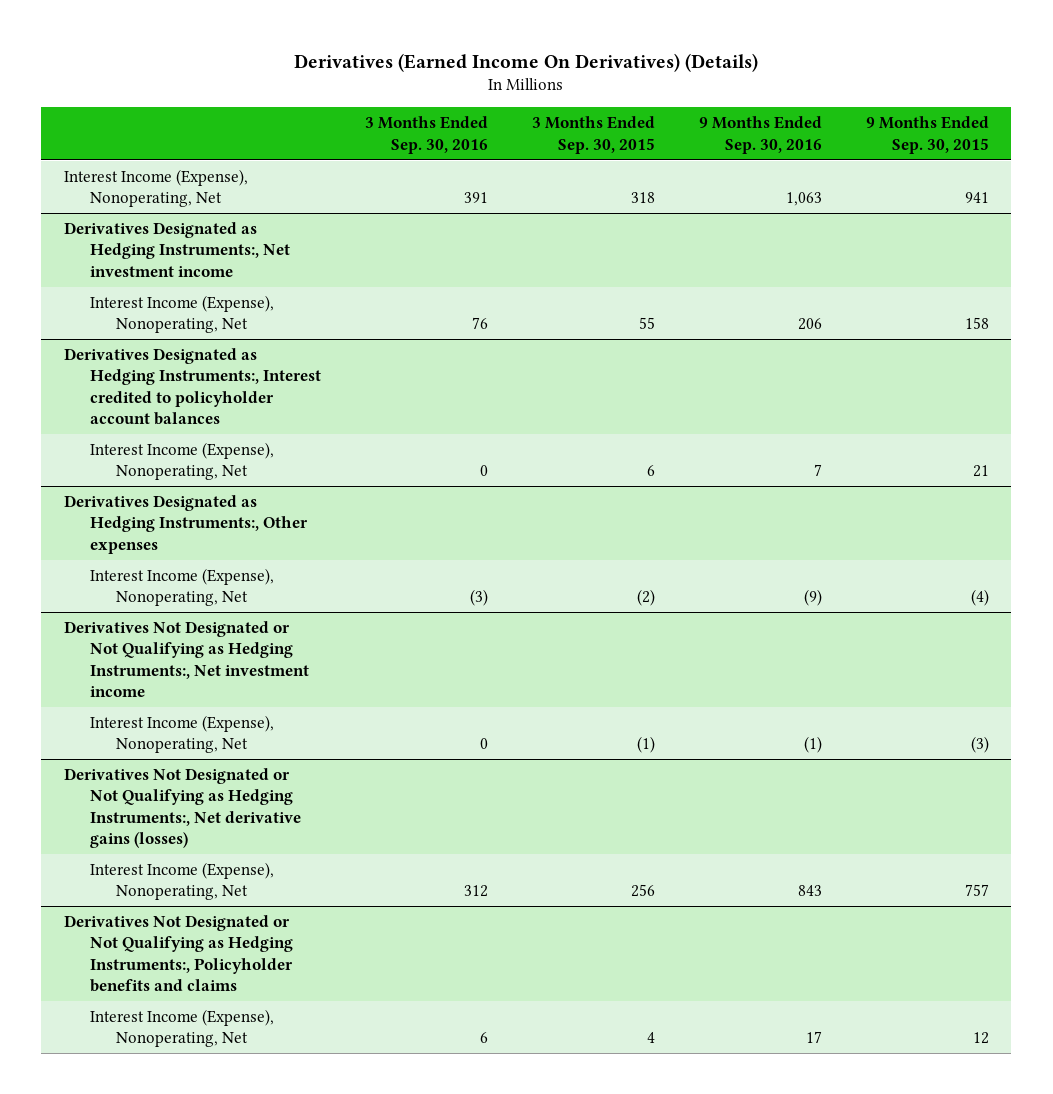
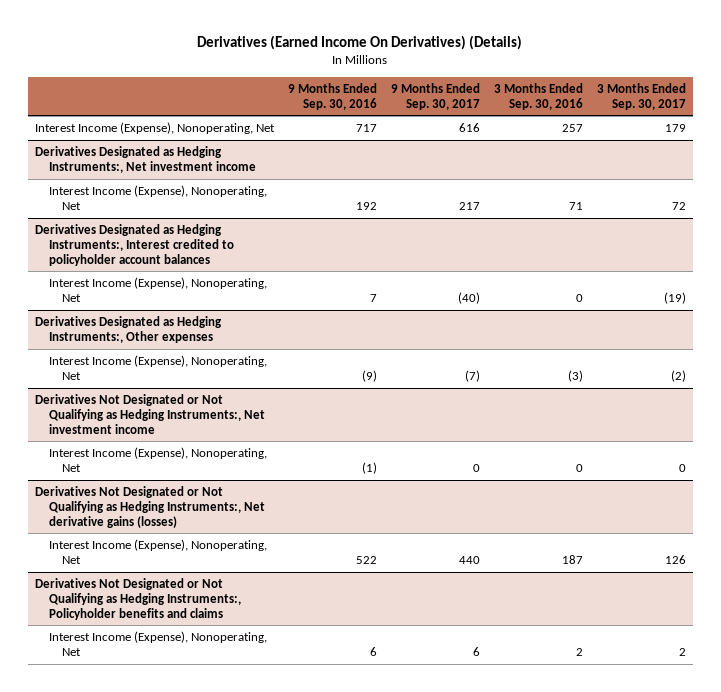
[532,116,656,154] 3 Months Ended Sep. 30, 2015 -> none
[866,116,990,154] 9 Months Ended Sep. 30, 2015 -> none
none -> [390,82,480,110] 9 Months Ended Sep. 30, 2017
none -> [596,82,686,110] 3 Months Ended Sep. 30, 2017
[464,192,489,204] 391 -> [561,123,583,132] 257
[786,192,823,207] 1,063 -> [355,123,377,132] 717
[472,317,489,330] 76 -> [568,201,583,210] 71
[798,318,823,331] 206 -> [355,201,377,210] 192
[464,885,489,898] 312 -> [561,554,583,564] 187
[798,885,823,897] 843 -> [355,555,377,564] 522
[480,1032,489,1044] 6 -> [575,647,583,656] 2
[806,1031,823,1044] 17 -> [369,646,377,656] 6

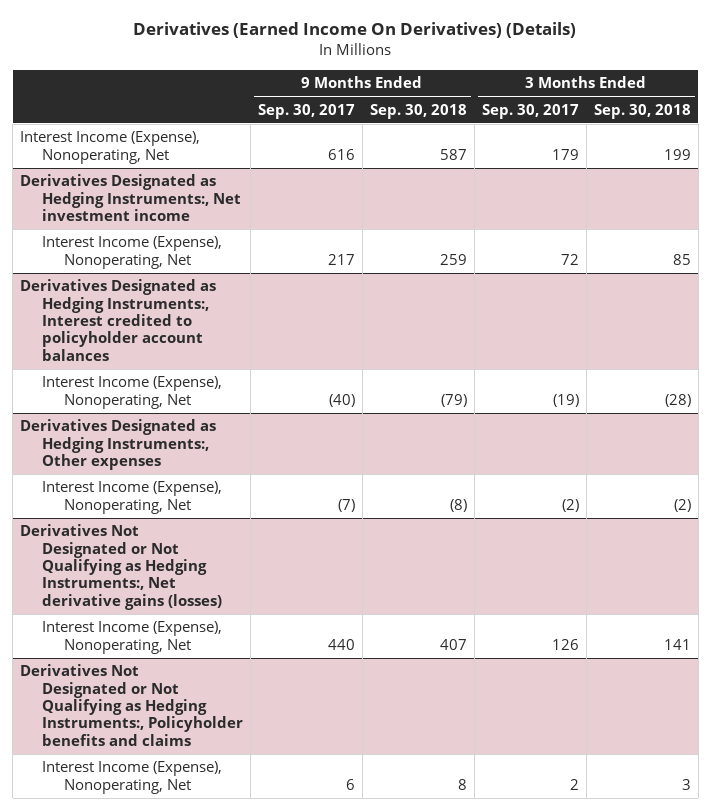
[287,82,377,110] 9 Months Ended Sep. 30, 2016 -> none
[493,82,583,110] 3 Months Ended Sep. 30, 2016 -> none
none -> [369,103,467,119] Sep. 30, 2018
none -> [593,103,691,119] Sep. 30, 2018
[34,393,265,434] Derivatives Not Designated or Not Qualifying as Hedging Instruments:, Net investment income -> none
[48,446,267,472] Interest Income (Expense), Nonoperating, Net -> none

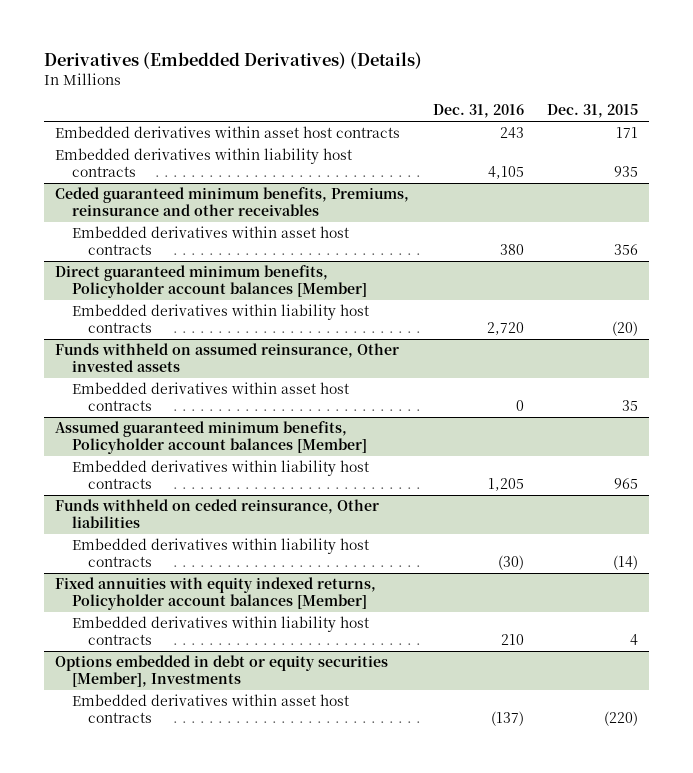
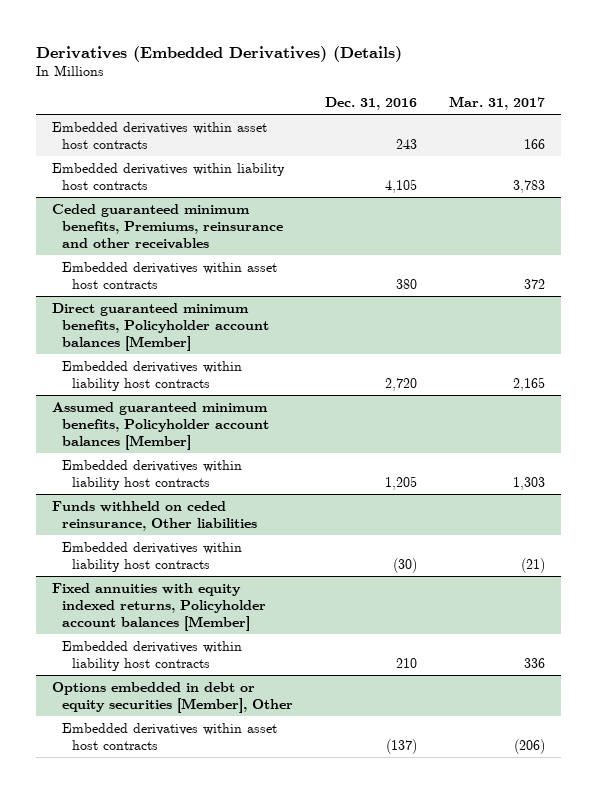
[546,104,638,119] Dec. 31, 2015 -> none
none -> [448,95,545,110] Mar. 31, 2017
[55,343,400,372] Funds withheld on assumed reinsurance, Other invested assets -> none
[71,382,349,411] Embedded derivatives within asset host contracts -> none
[55,655,389,687] Options embedded in debt or equity securities [Member], Investments -> [52,681,294,713] Options embedded in debt or equity securities [Member], Other

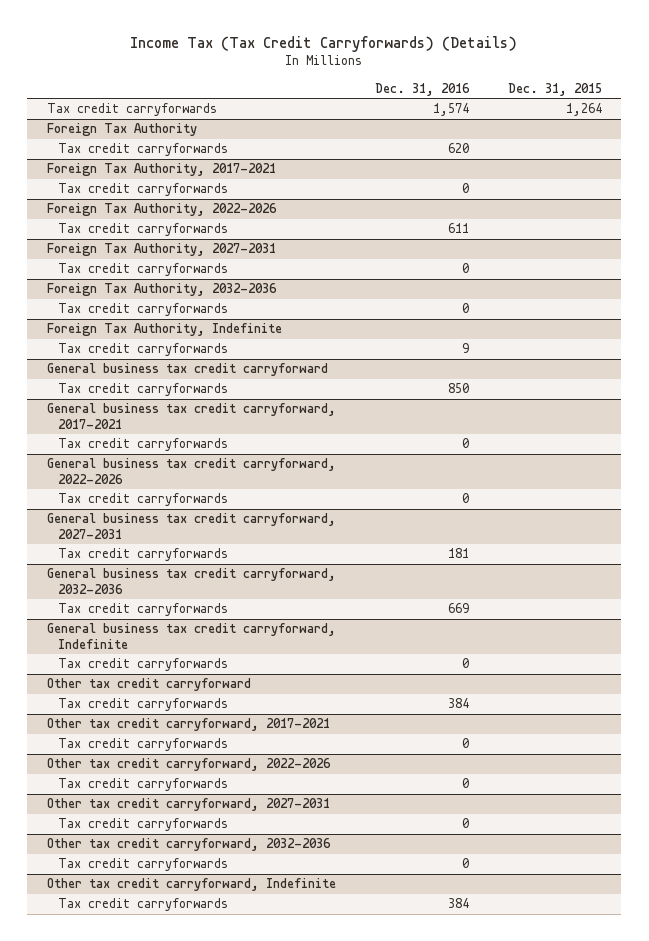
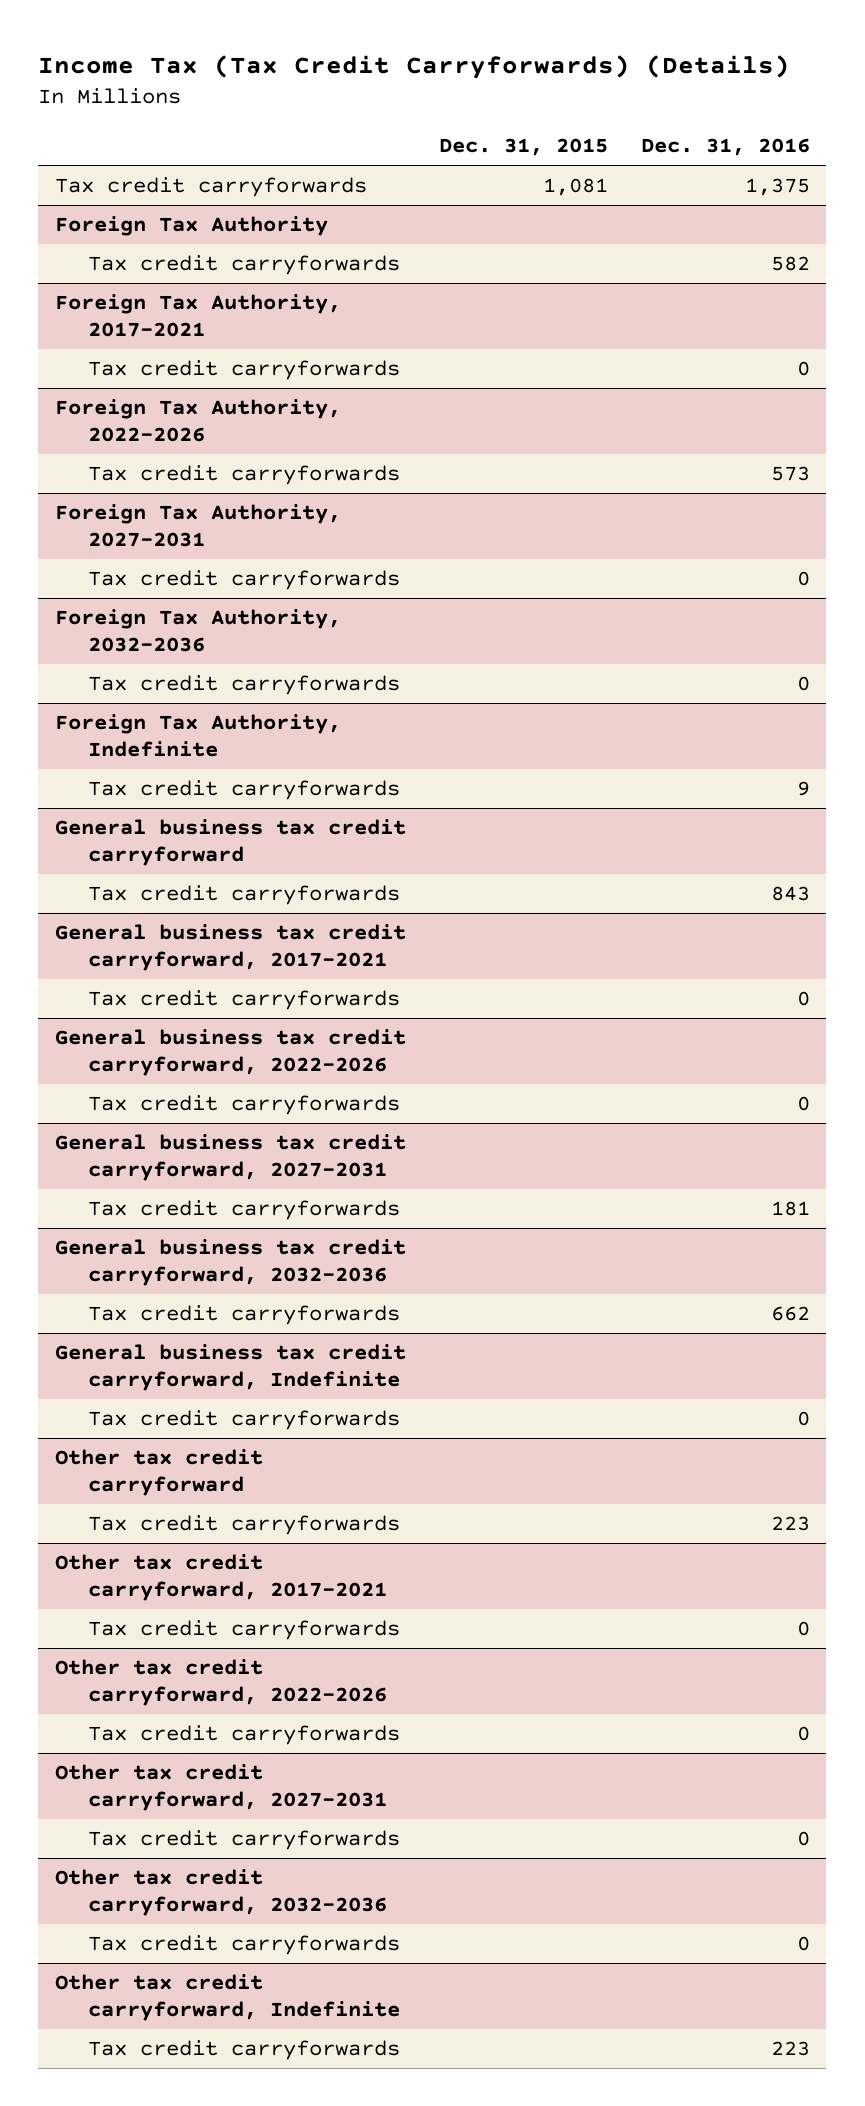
[432,103,469,117] 1,574 -> [744,178,810,197] 1,375
[565,103,602,117] 1,264 -> [542,178,608,197] 1,081
[447,143,469,154] 620 -> [770,256,810,272] 582
[447,223,469,234] 611 -> [770,466,810,482] 573
[447,383,469,394] 850 -> [770,886,810,902] 843
[447,603,469,614] 669 -> [770,1306,810,1322] 662
[447,698,469,709] 384 -> [770,1516,810,1532] 223
[447,898,469,909] 384 -> [770,2041,810,2057] 223

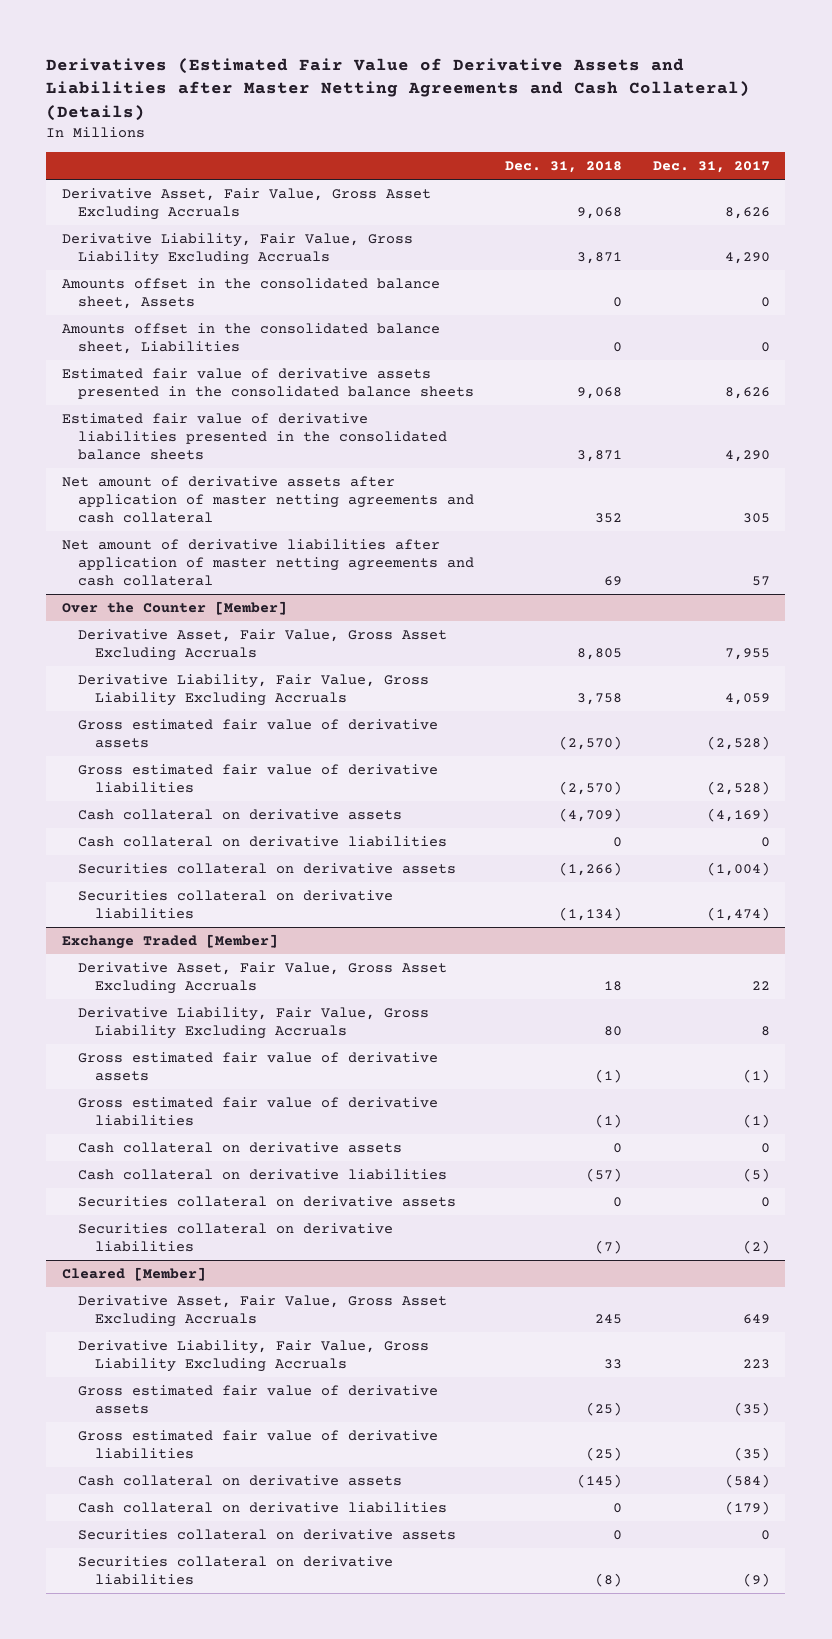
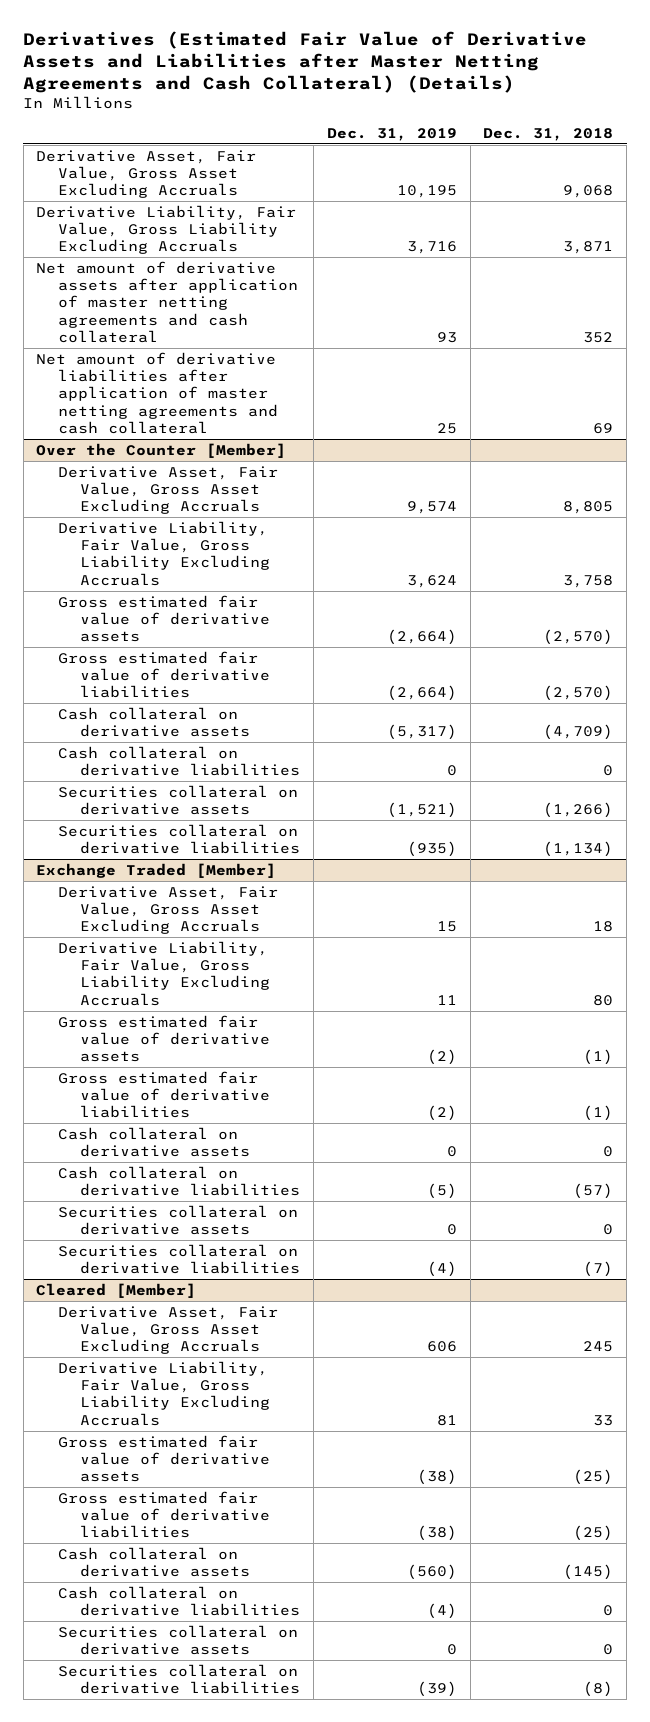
[653,160,771,173] Dec. 31, 2017 -> none
none -> [326,128,457,142] Dec. 31, 2019
[61,277,440,310] Amounts offset in the consolidated balance sheet, Assets -> none
[61,322,440,355] Amounts offset in the consolidated balance sheet, Liabilities -> none
[61,367,475,400] Estimated fair value of derivative assets presented in the consolidated balance sheets -> none
[61,412,448,461] Estimated fair value of derivative liabilities presented in the consolidated balance sheets -> none

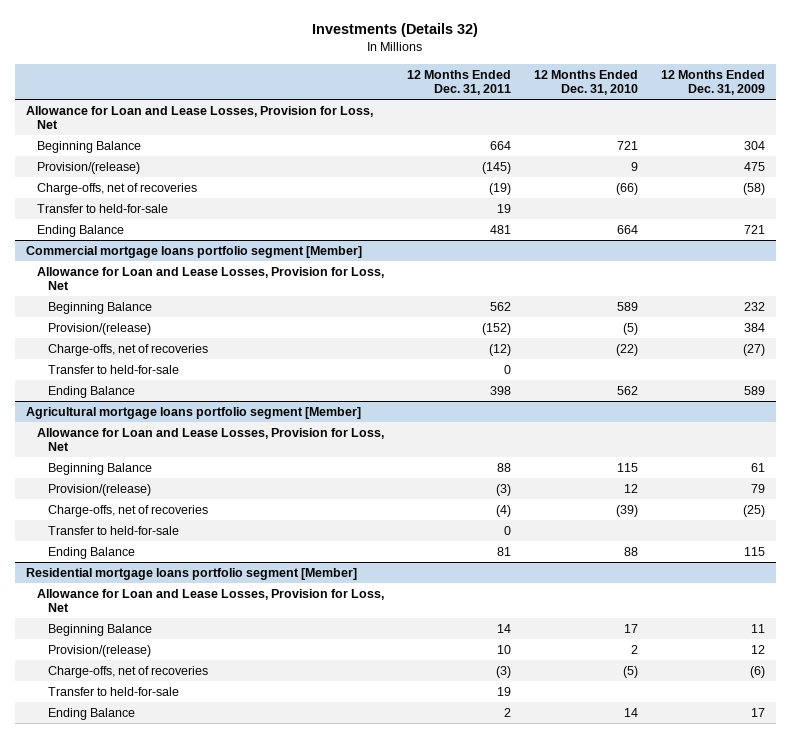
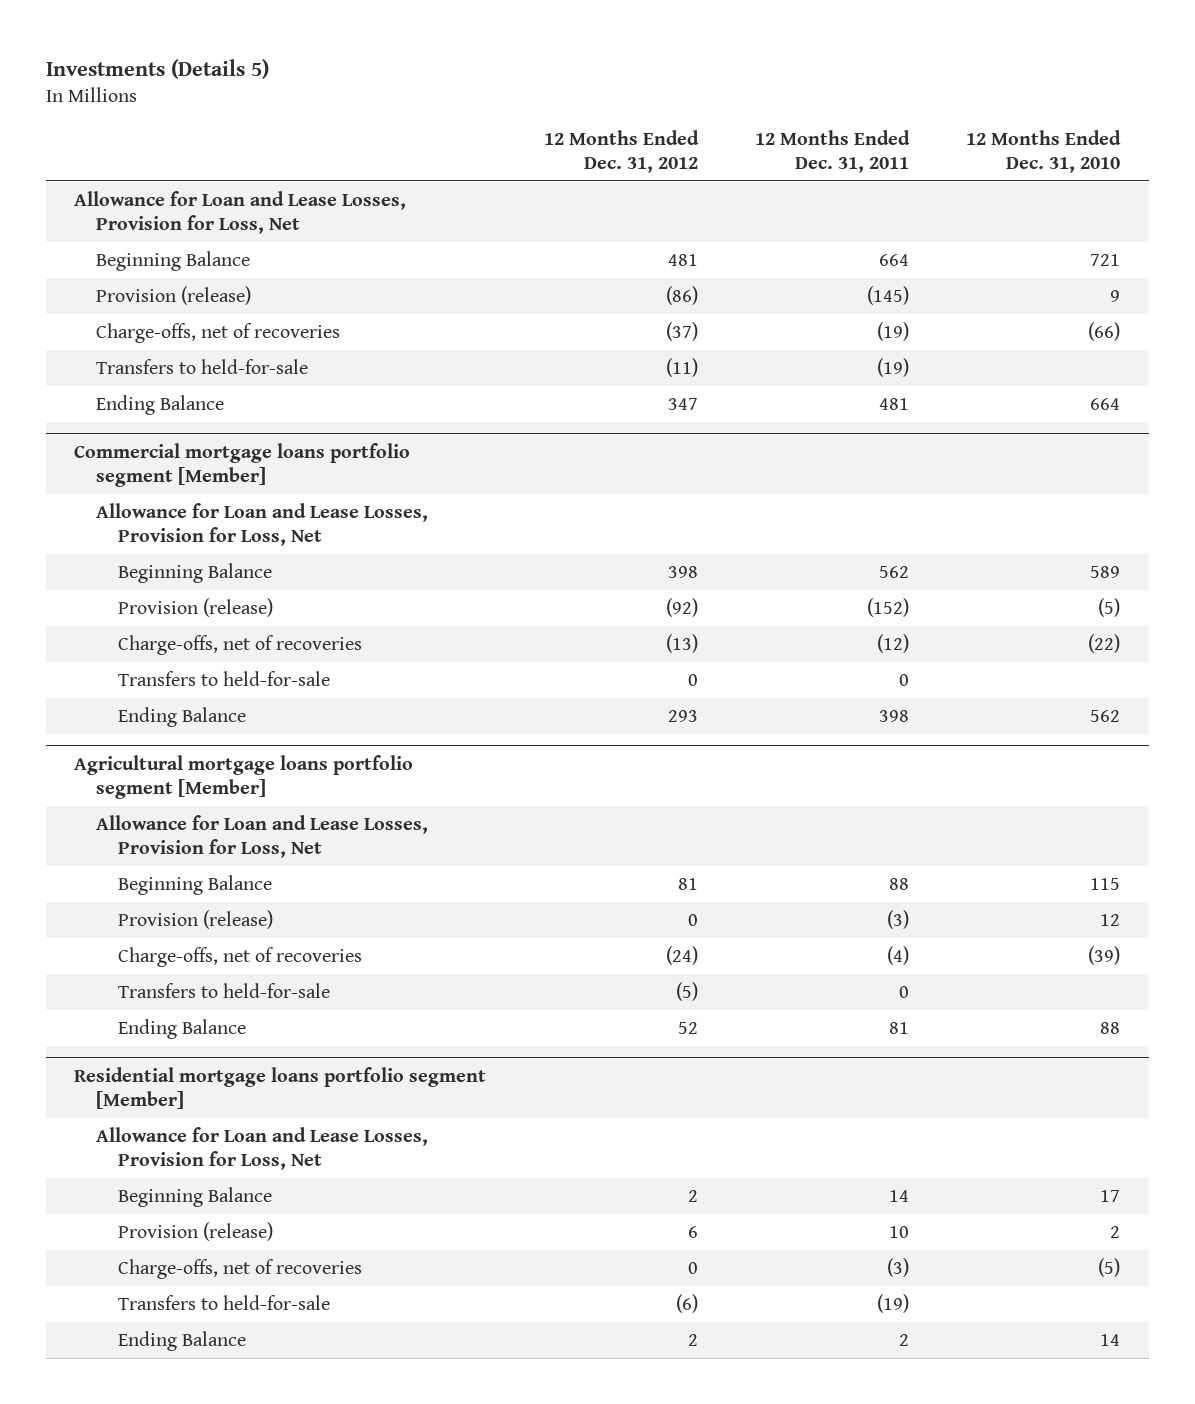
[312,23,479,38] Investments (Details 32) -> [45,58,269,79] Investments (Details 5)
[660,69,765,96] 12 Months Ended Dec. 31, 2009 -> none
none -> [543,129,699,173] 12 Months Ended Dec. 31, 2012
[37,161,141,174] Provision/(release) -> [96,286,252,306] Provision (release)
[37,203,169,213] Transfer to held-for-sale -> [96,359,309,375] Transfers to held-for-sale
[497,203,512,213] 19 -> [877,358,910,378] (19)
[48,322,152,335] Provision/(release) -> [117,598,273,618] Provision (release)
[48,364,180,374] Transfer to held-for-sale -> [117,671,330,687] Transfers to held-for-sale
[48,483,152,496] Provision/(release) -> [117,910,273,930] Provision (release)
[48,525,180,535] Transfer to held-for-sale -> [117,983,330,999] Transfers to held-for-sale
[48,644,152,657] Provision/(release) -> [117,1222,273,1242] Provision (release)
[48,686,180,696] Transfer to held-for-sale -> [117,1295,330,1311] Transfers to held-for-sale
[497,686,512,696] 19 -> [877,1294,910,1314] (19)

